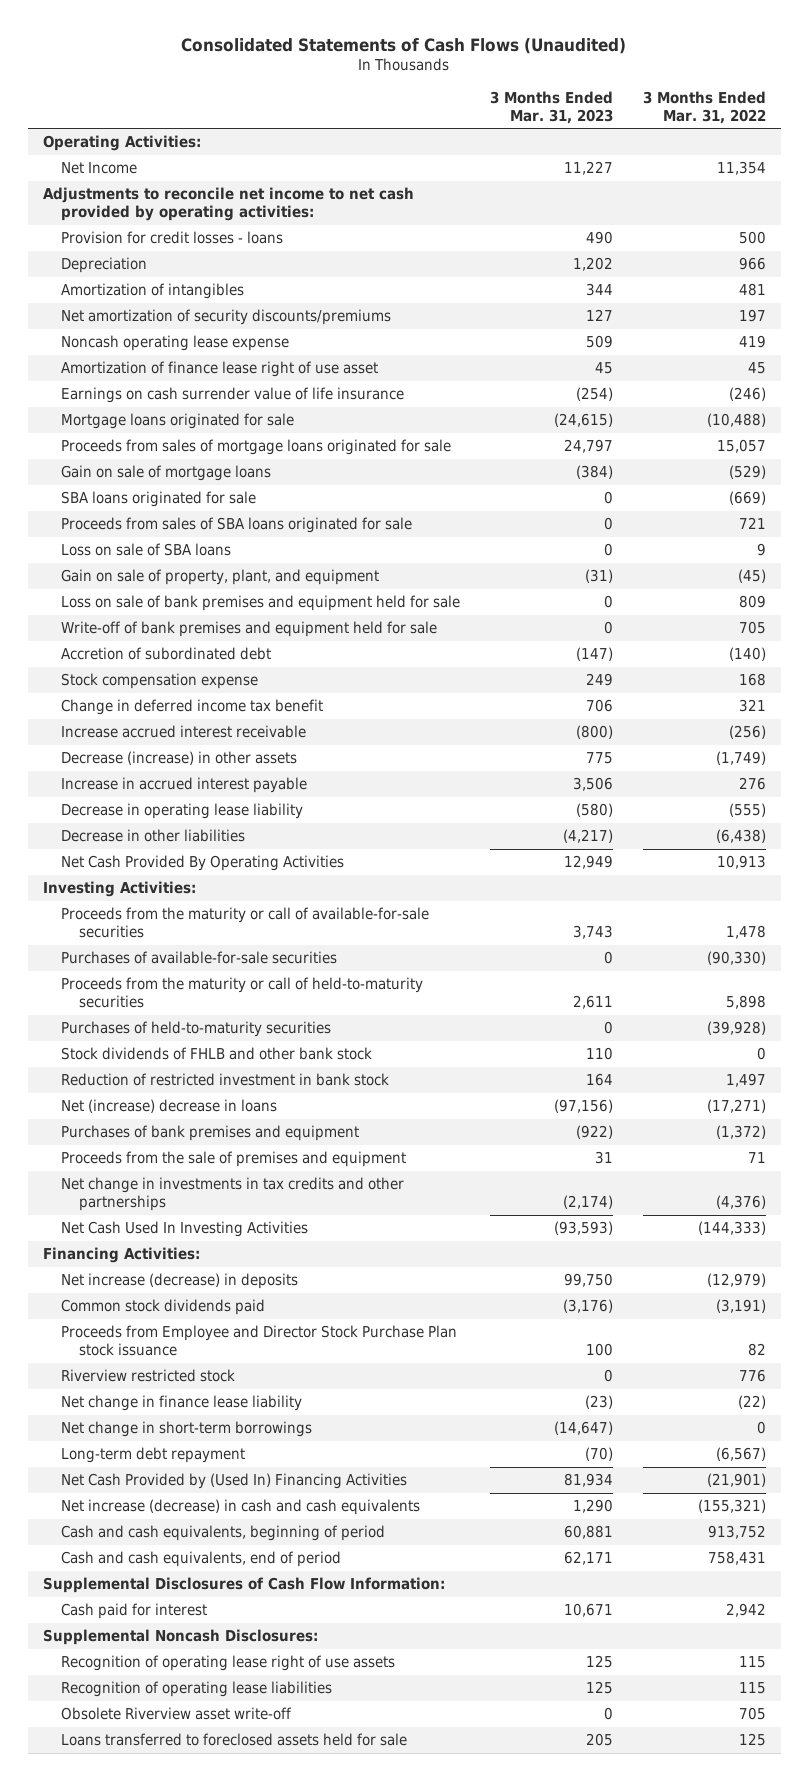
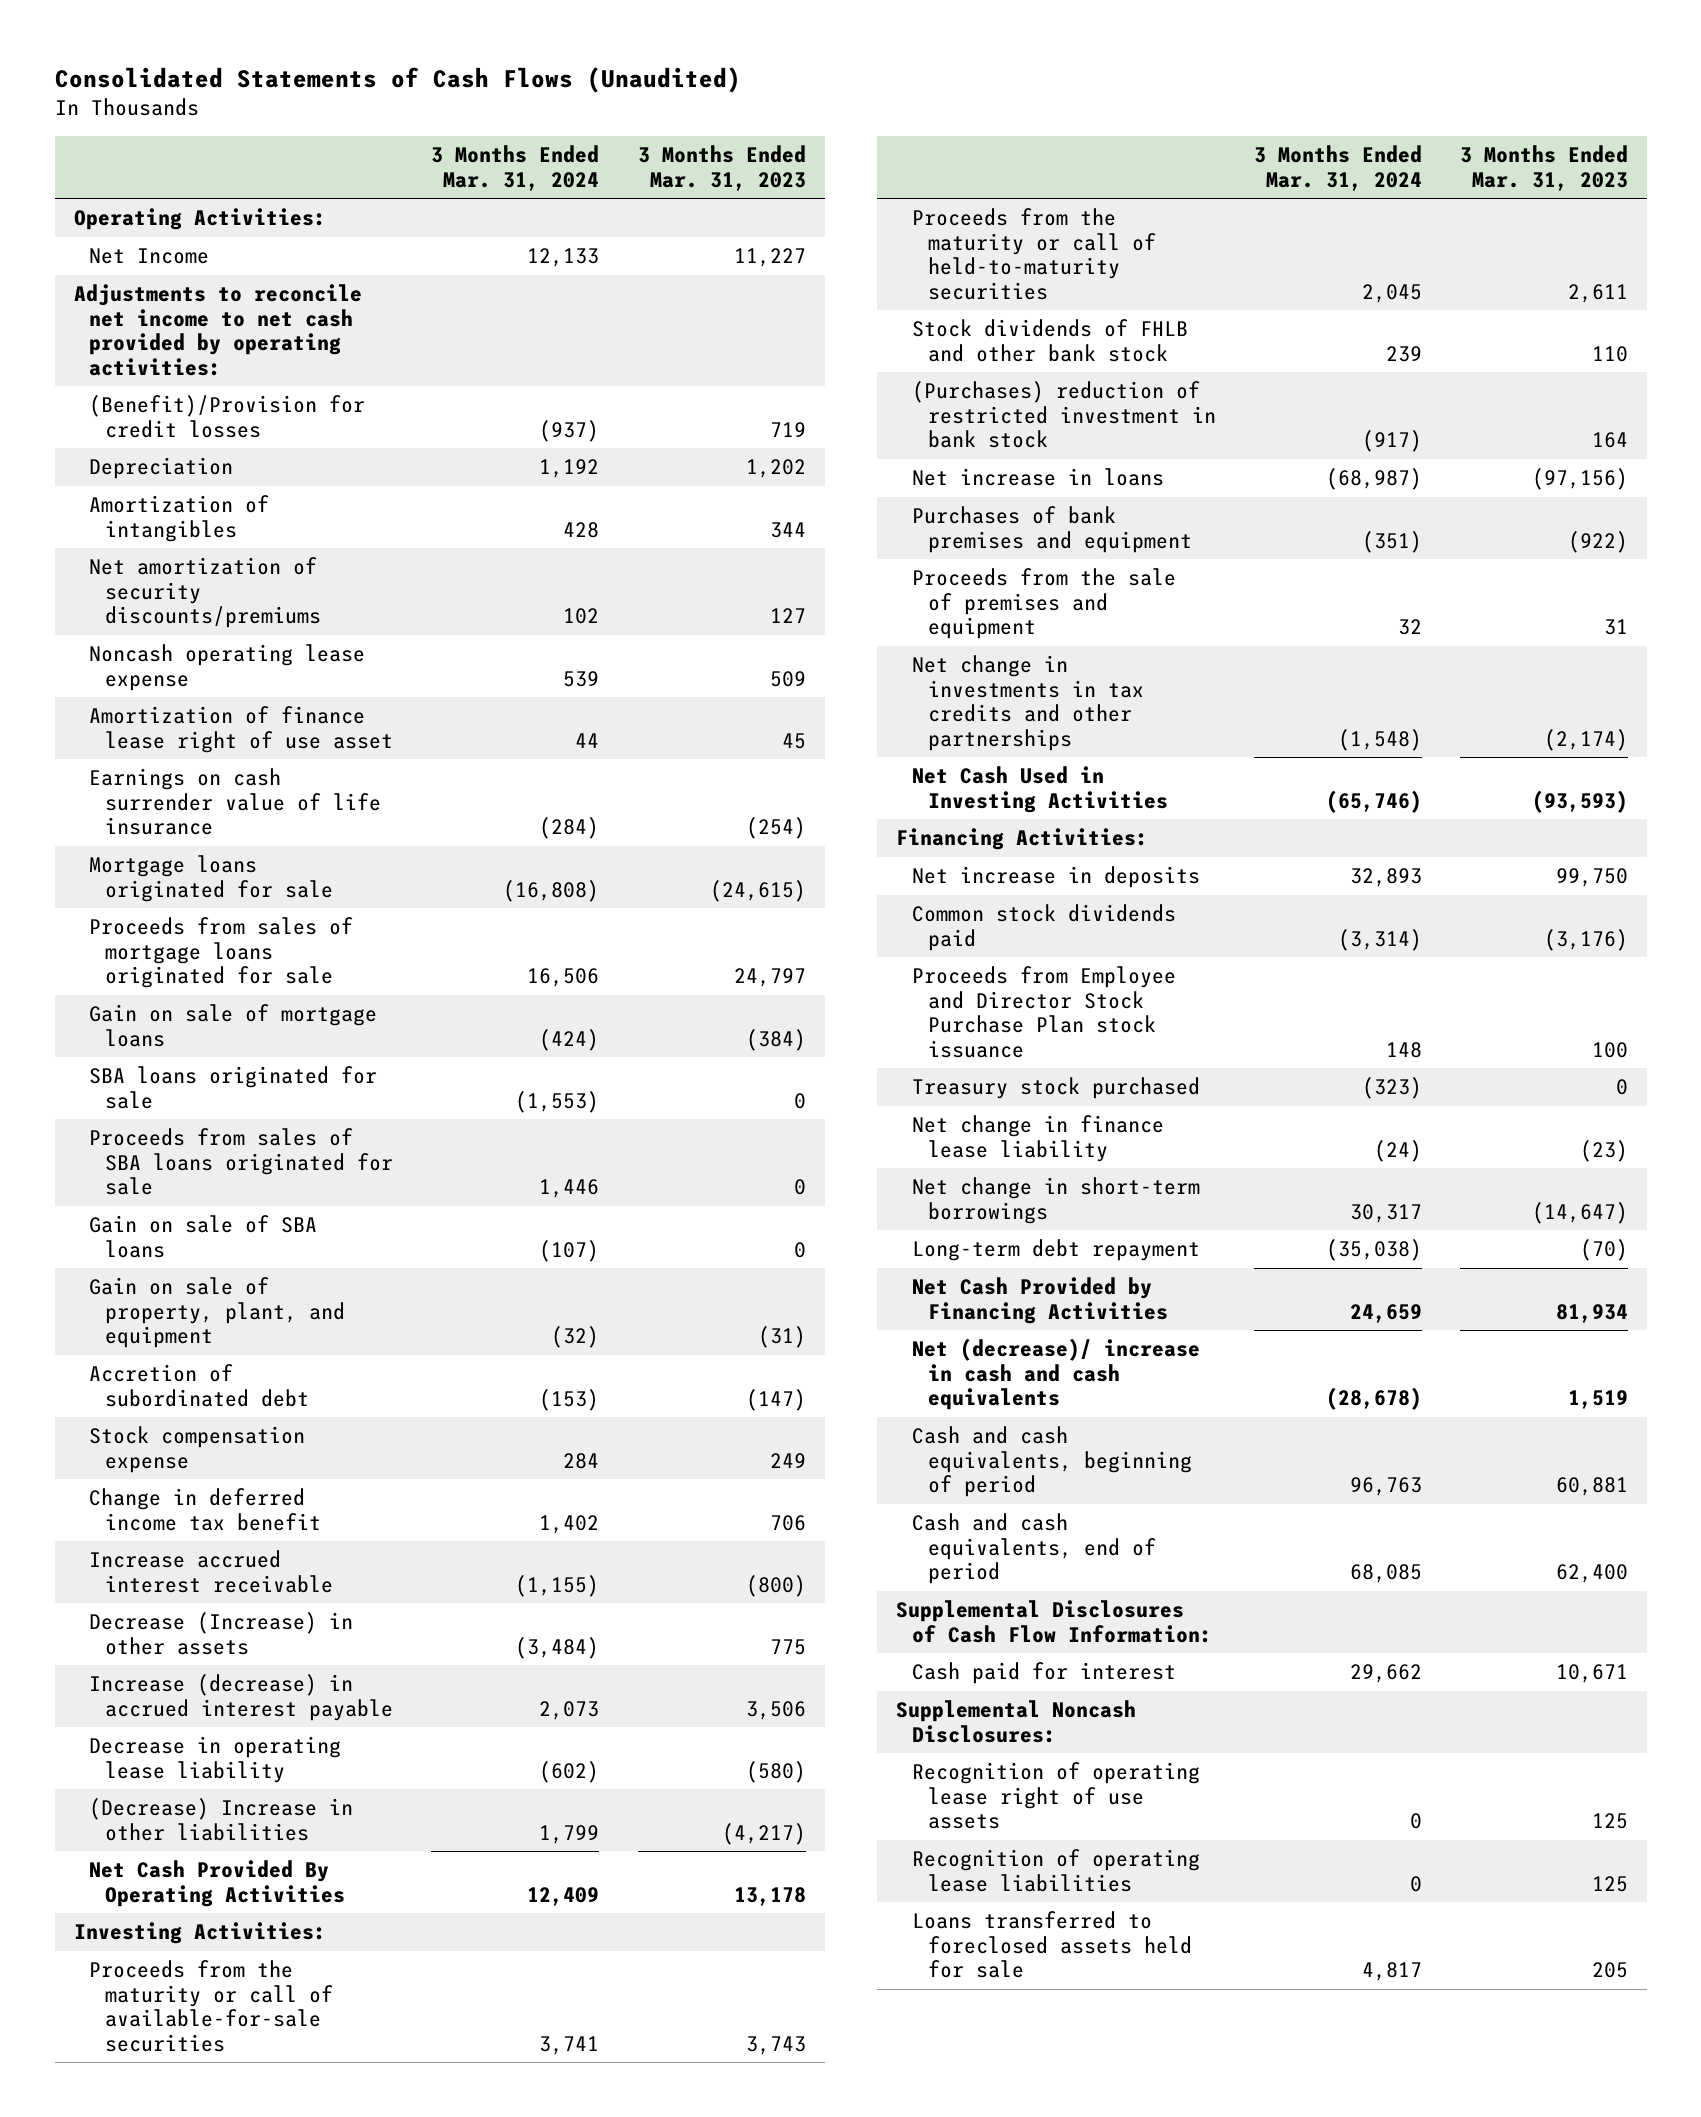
[642,90,766,124] 3 Months Ended Mar. 31, 2022 -> none
none -> [431,145,600,191] 3 Months Ended Mar. 31, 2024
[61,231,284,245] Provision for credit losses - loans -> [89,395,366,438] (Benefit)/Provision for credit losses
[585,231,613,245] 490 -> [769,421,806,437] 719
[61,543,232,557] Loss on sale of SBA loans -> [89,1215,318,1258] Gain on sale of SBA loans
[61,595,461,612] Loss on sale of bank premises and equipment held for sale -> none
[61,621,438,638] Write-off of bank premises and equipment held for sale -> none
[61,751,298,766] Decrease (increase) in other assets -> [89,1612,354,1655] Decrease (Increase) in other assets
[61,777,308,794] Increase in accrued interest payable -> [89,1674,394,1721] Increase (decrease) in accrued interest payable
[61,829,246,843] Decrease in other liabilities -> [89,1798,354,1841] (Decrease) Increase in other liabilities
[563,855,613,870] 12,949 -> [733,1886,806,1906] 13,178
[61,951,338,965] Purchases of available-for-sale securities -> none
[61,1021,332,1038] Purchases of held-to-maturity securities -> none
[61,1073,390,1087] Reduction of restricted investment in bank stock -> [911,381,1216,449] (Purchases) reduction of restricted investment in bank stock
[61,1099,278,1114] Net (increase) decrease in loans -> [911,468,1164,487] Net increase in loans
[61,1221,309,1238] Net Cash Used In Investing Activities -> [911,766,1168,813] Net Cash Used in Investing Activities
[61,1273,299,1290] Net increase (decrease) in deposits -> [911,866,1200,889] Net increase in deposits
[61,1369,236,1383] Riverview restricted stock -> none
none -> [911,1077,1200,1100] Treasury stock purchased
[61,1473,408,1490] Net Cash Provided by (Used In) Financing Activities -> [911,1277,1168,1324] Net Cash Provided by Financing Activities
[61,1499,421,1516] Net increase (decrease) in cash and cash equivalents -> [911,1338,1200,1411] Net (decrease)/ increase in cash and cash equivalents
[572,1499,613,1514] 1,290 -> [1567,1390,1628,1410] 1,519
[563,1551,613,1566] 62,171 -> [1555,1564,1628,1584] 62,400
[61,1707,293,1721] Obsolete Riverview asset write-off -> none

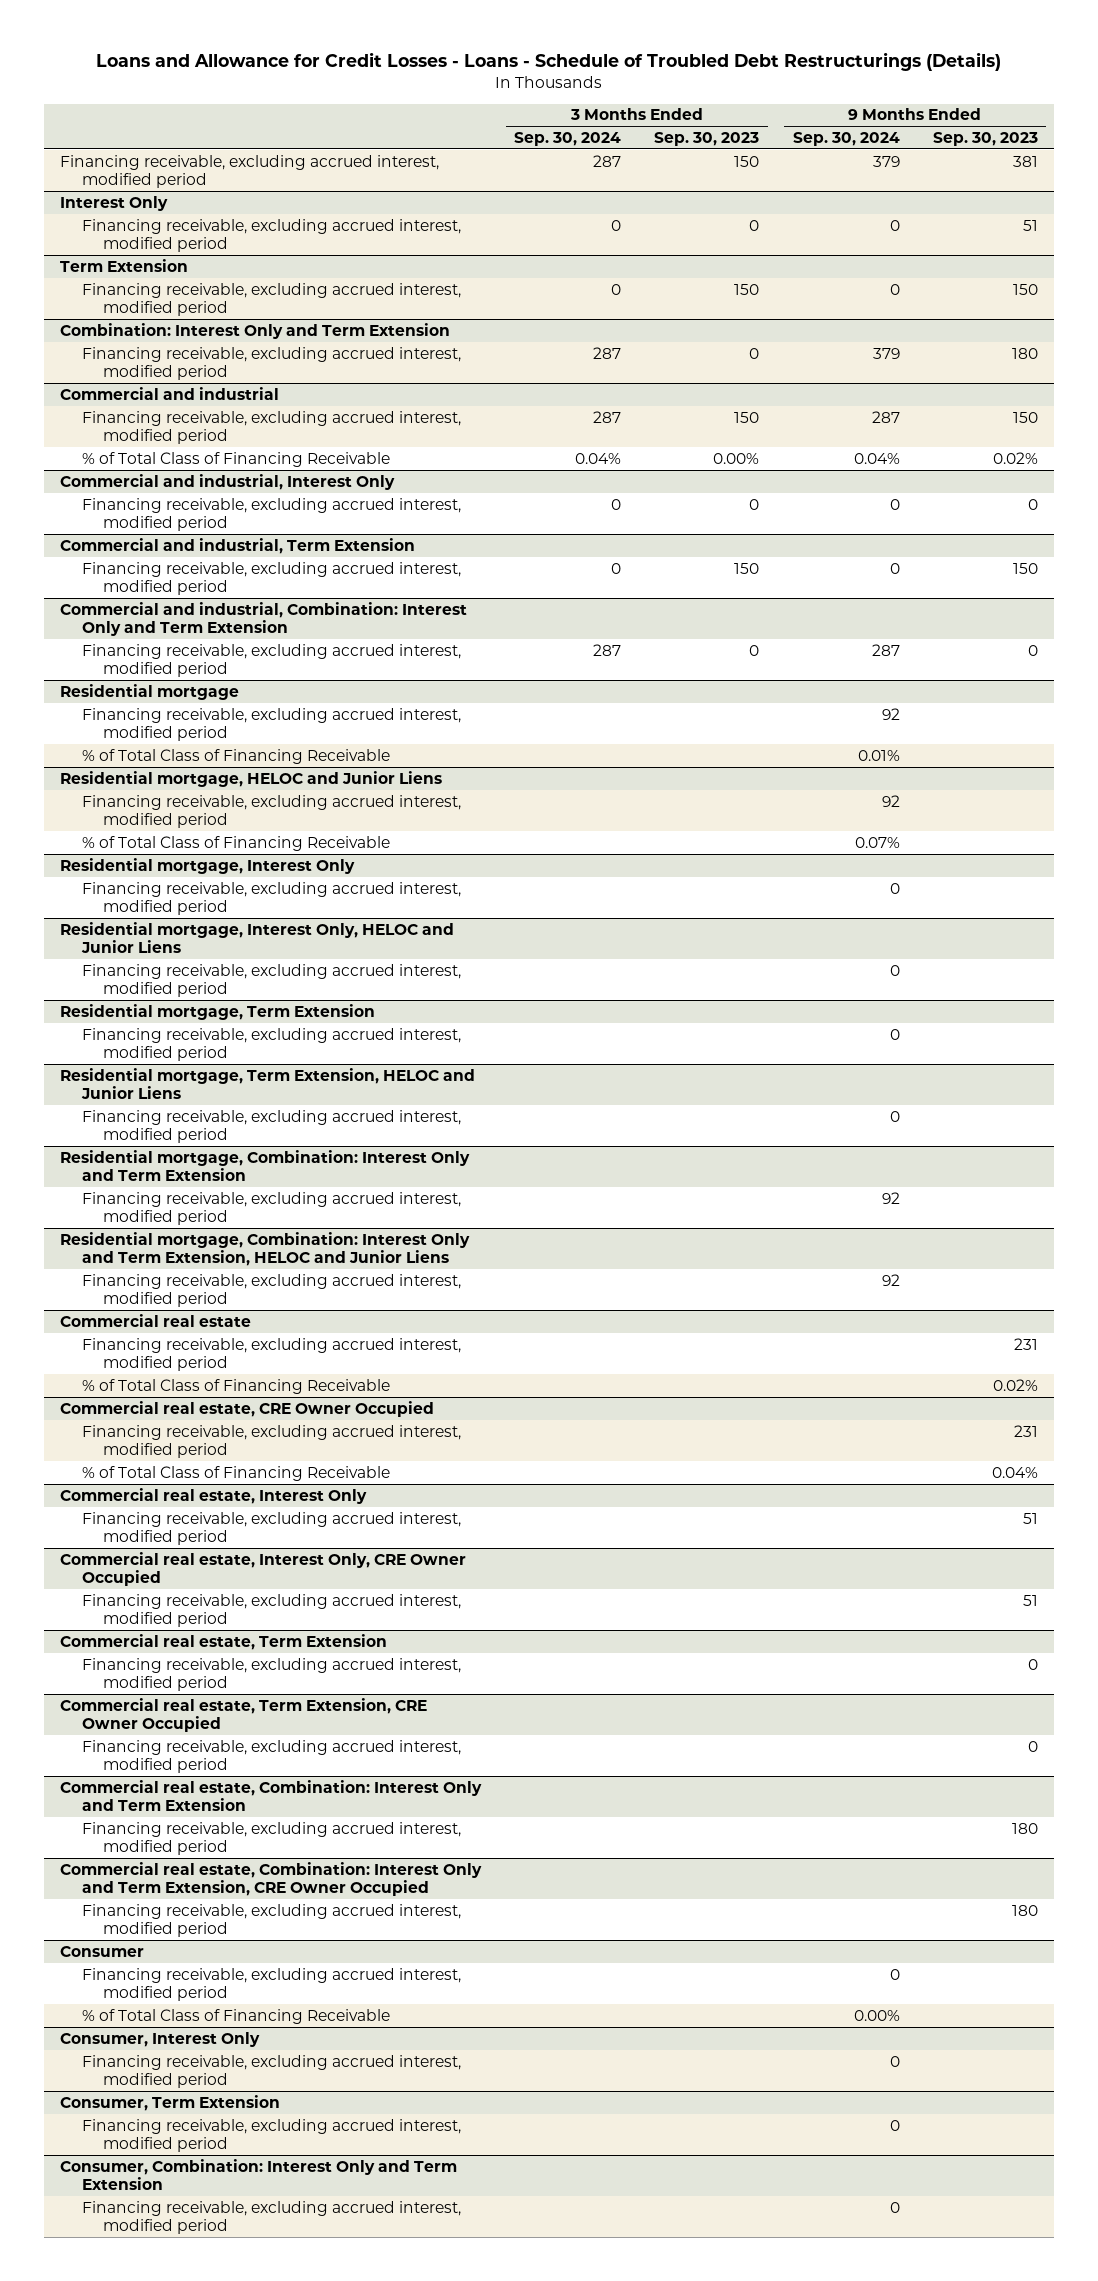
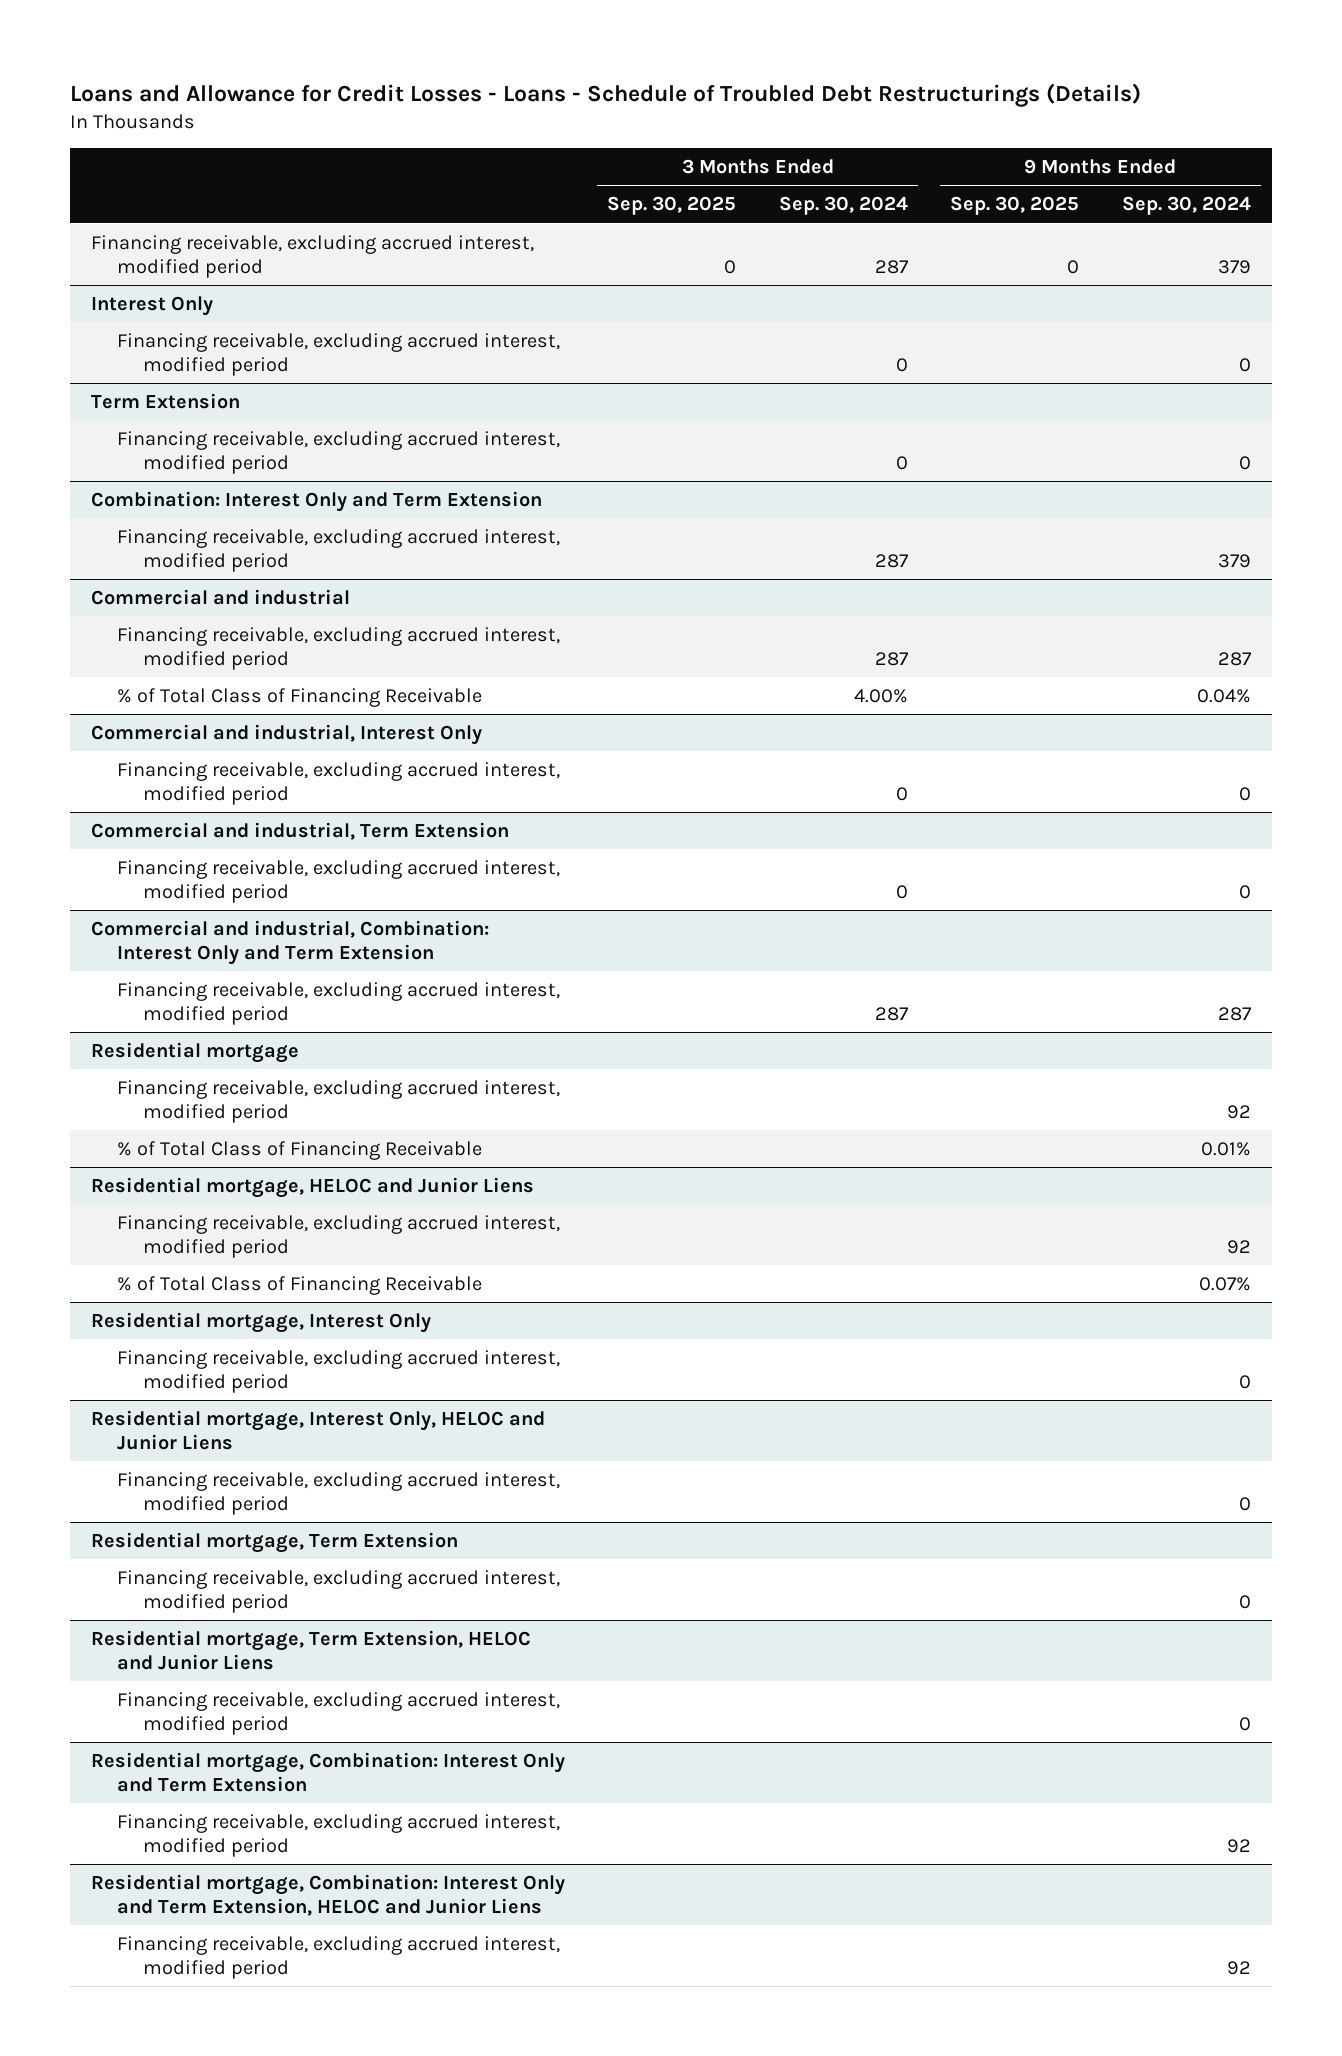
[654,131,760,146] Sep. 30, 2023 -> none
[932,131,1038,146] Sep. 30, 2023 -> none
none -> [607,196,737,216] Sep. 30, 2025
none -> [950,196,1080,216] Sep. 30, 2025
[575,452,622,464] 0.04% -> [853,689,908,704] 4.00%
[60,1313,252,1327] Commercial real estate -> none
[81,1337,461,1371] Financing receivable, excluding accrued interest, modified period -> none
[81,1378,390,1394] % of Total Class of Financing Receivable -> none
[60,1400,435,1417] Commercial real estate, CRE Owner Occupied -> none
[81,1424,461,1458] Financing receivable, excluding accrued interest, modified period -> none
[81,1465,390,1481] % of Total Class of Financing Receivable -> none
[60,1487,368,1504] Commercial real estate, Interest Only -> none
[81,1511,461,1545] Financing receivable, excluding accrued interest, modified period -> none
[60,1551,467,1586] Commercial real estate, Interest Only, CRE Owner Occupied -> none
[81,1593,461,1627] Financing receivable, excluding accrued interest, modified period -> none
[60,1633,388,1650] Commercial real estate, Term Extension -> none
[81,1657,461,1691] Financing receivable, excluding accrued interest, modified period -> none
[60,1697,428,1732] Commercial real estate, Term Extension, CRE Owner Occupied -> none
[81,1739,461,1773] Financing receivable, excluding accrued interest, modified period -> none
[60,1779,483,1811] Commercial real estate, Combination: Interest Only and Term Extension -> none
[81,1821,461,1855] Financing receivable, excluding accrued interest, modified period -> none
[60,1861,483,1896] Commercial real estate, Combination: Interest Only and Term Extension, CRE Owner Occupied -> none
[81,1903,461,1937] Financing receivable, excluding accrued interest, modified period -> none
[60,1945,145,1957] Consumer -> none
[81,1967,461,2001] Financing receivable, excluding accrued interest, modified period -> none
[81,2008,390,2024] % of Total Class of Financing Receivable -> none
[60,2031,261,2047] Consumer, Interest Only -> none
[81,2054,461,2088] Financing receivable, excluding accrued interest, modified period -> none
[60,2094,281,2111] Consumer, Term Extension -> none
[81,2118,461,2152] Financing receivable, excluding accrued interest, modified period -> none
[60,2158,458,2190] Consumer, Combination: Interest Only and Term Extension -> none
[81,2200,461,2234] Financing receivable, excluding accrued interest, modified period -> none

